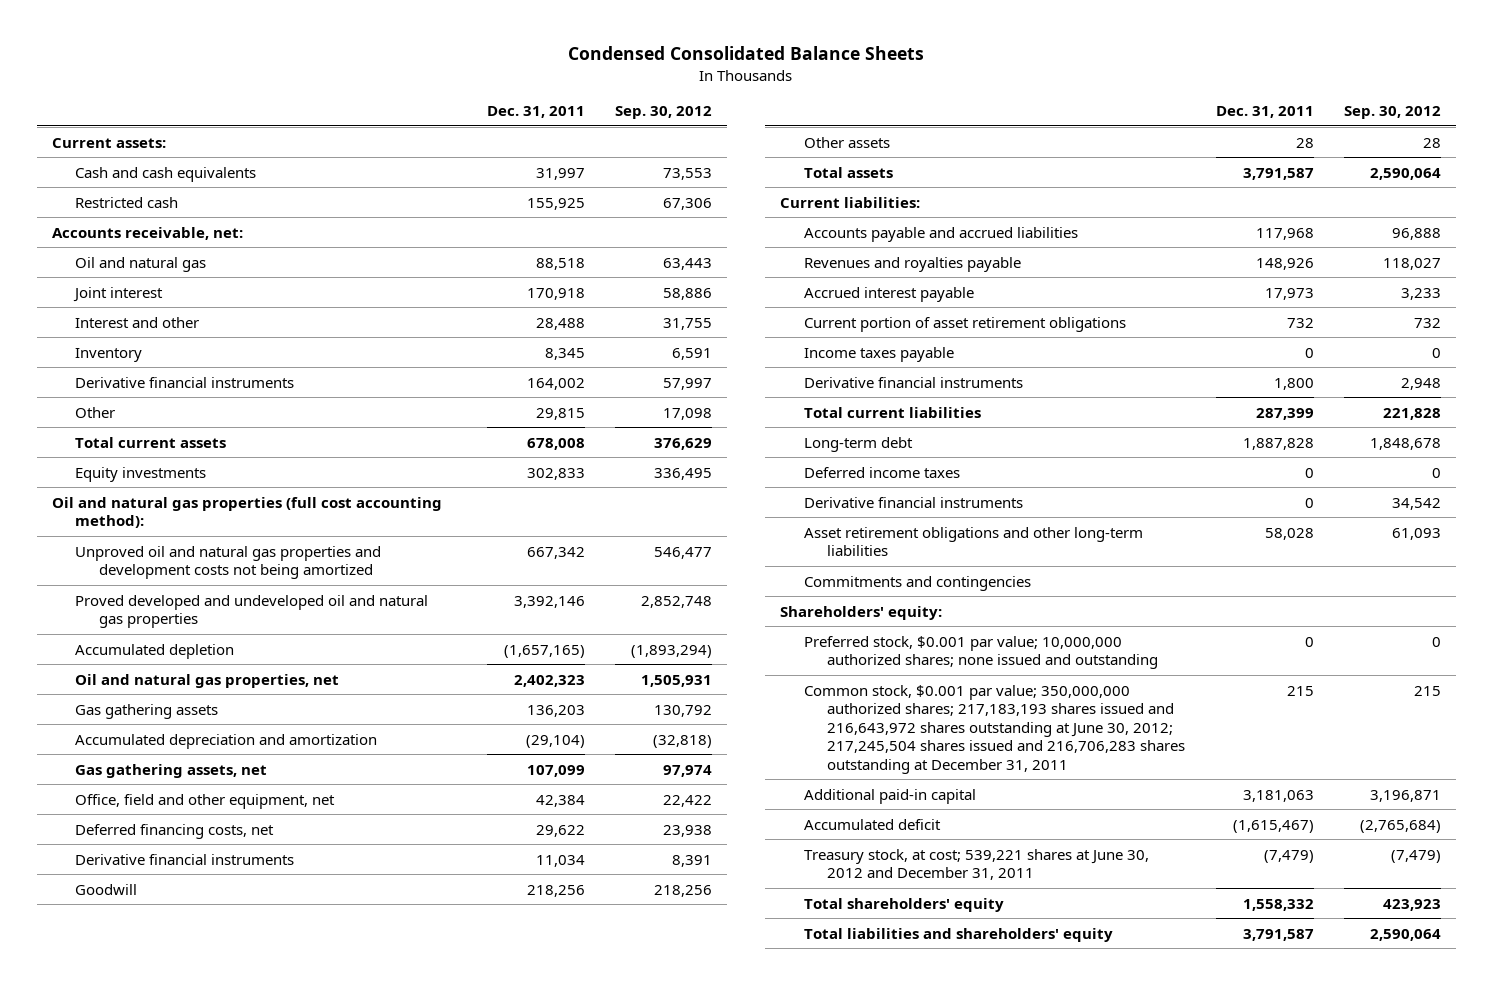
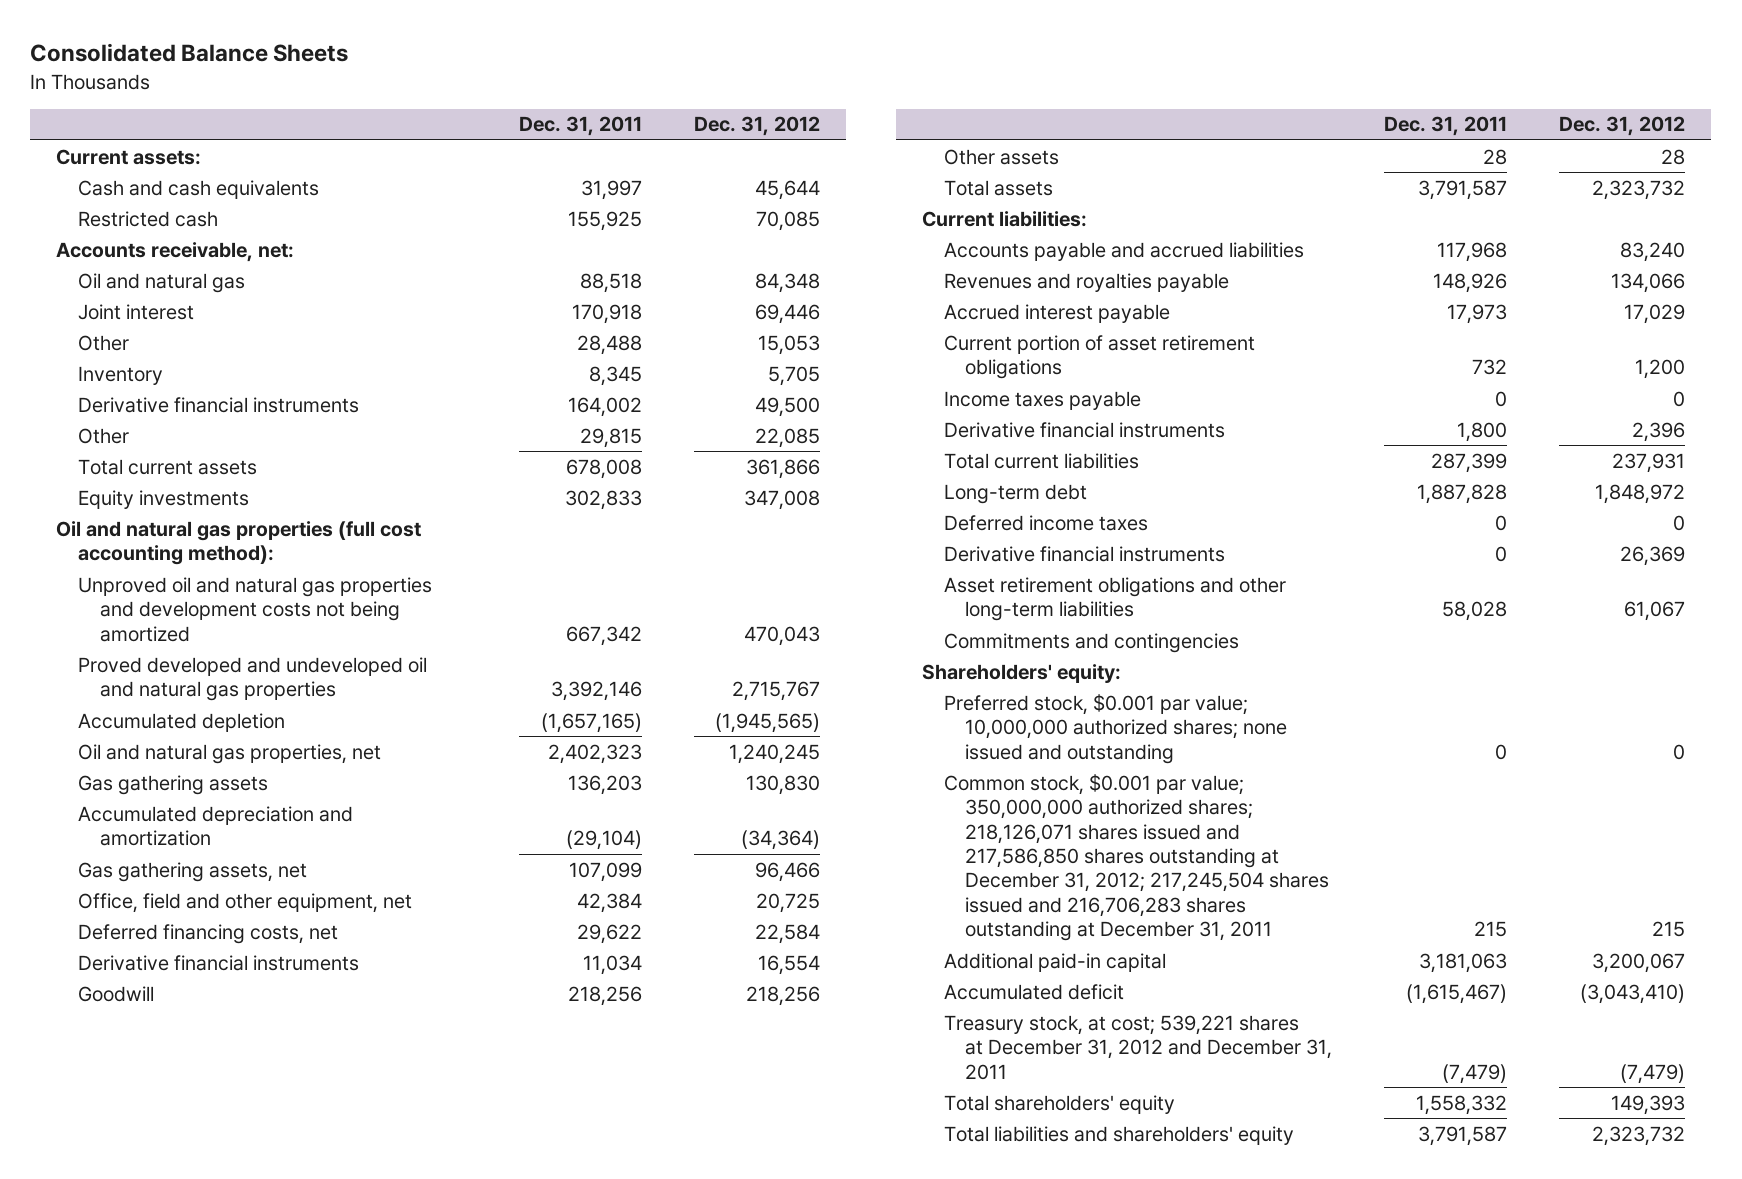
[568,46,925,61] Condensed Consolidated Balance Sheets -> [30,43,349,63] Consolidated Balance Sheets
[615,106,713,120] Sep. 30, 2012 -> none
none -> [693,116,820,137] Dec. 31, 2012
[75,316,200,328] Interest and other -> [78,334,130,351] Other
[803,684,1186,774] Common stock, $0.001 par value; 350,000,000 authorized shares; 217,183,193 shares issued and 216,643,972 shares outstanding at June 30, 2012; 217,245,504 shares issued and 216,706,283 shares outstanding at December 31, 2011 -> [943,773,1330,942] Common stock, $0.001 par value; 350,000,000 authorized shares; 218,126,071 shares issued and 217,586,850 shares outstanding at December 31, 2012; 217,245,504 shares issued and 216,706,283 shares outstanding at December 31, 2011
[803,848,1149,881] Treasury stock, at cost; 539,221 shares at June 30, 2012 and December 31, 2011 -> [943,1014,1333,1080] Treasury stock, at cost; 539,221 shares at December 31, 2012 and December 31, 2011

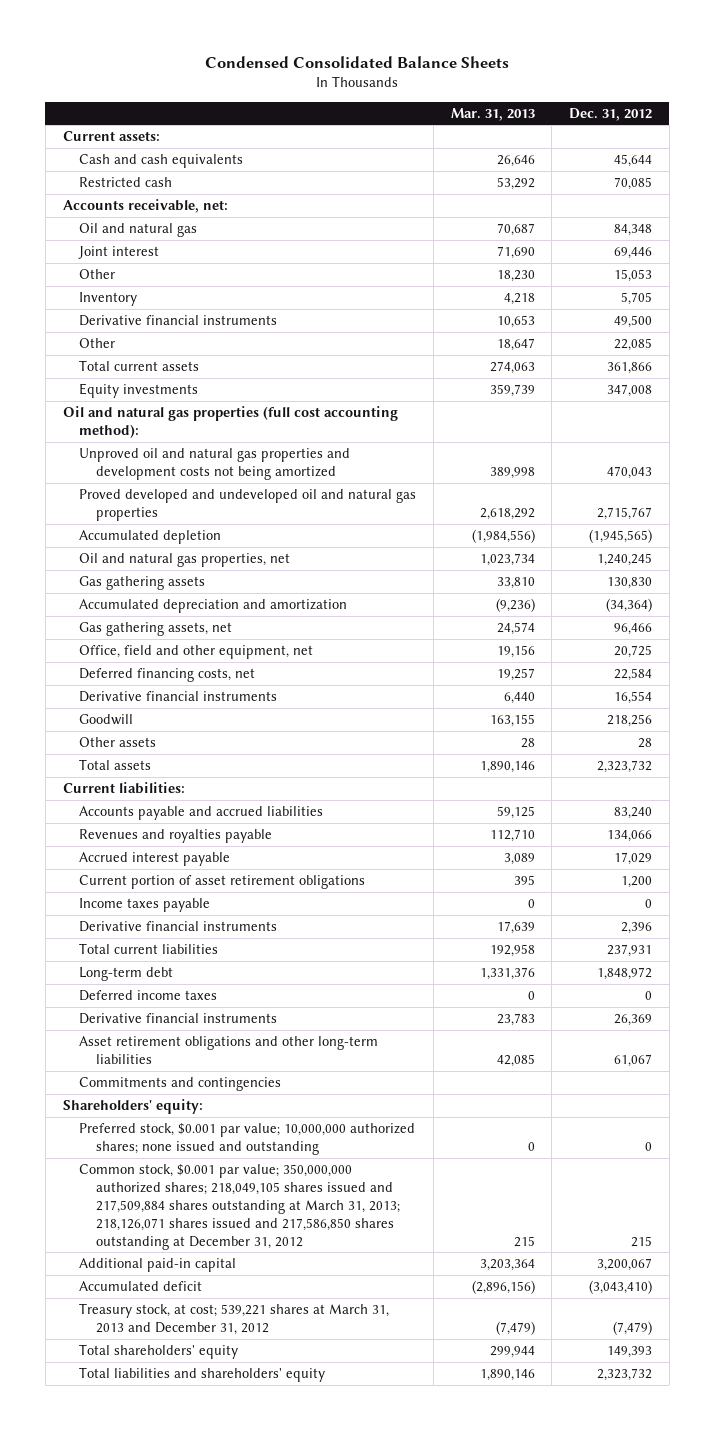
[30,43,349,63] Consolidated Balance Sheets -> [205,55,510,68] Condensed Consolidated Balance Sheets
[518,116,642,137] Dec. 31, 2011 -> none
none -> [450,107,535,121] Mar. 31, 2013
[943,773,1330,942] Common stock, $0.001 par value; 350,000,000 authorized shares; 218,126,071 shares issued and 217,586,850 shares outstanding at December 31, 2012; 217,245,504 shares issued and 216,706,283 shares outstanding at December 31, 2011 -> [79,1164,401,1250] Common stock, $0.001 par value; 350,000,000 authorized shares; 218,049,105 shares issued and 217,509,884 shares outstanding at March 31, 2013; 218,126,071 shares issued and 217,586,850 shares outstanding at December 31, 2012
[943,1014,1333,1080] Treasury stock, at cost; 539,221 shares at December 31, 2012 and December 31, 2011 -> [79,1303,390,1335] Treasury stock, at cost; 539,221 shares at March 31, 2013 and December 31, 2012

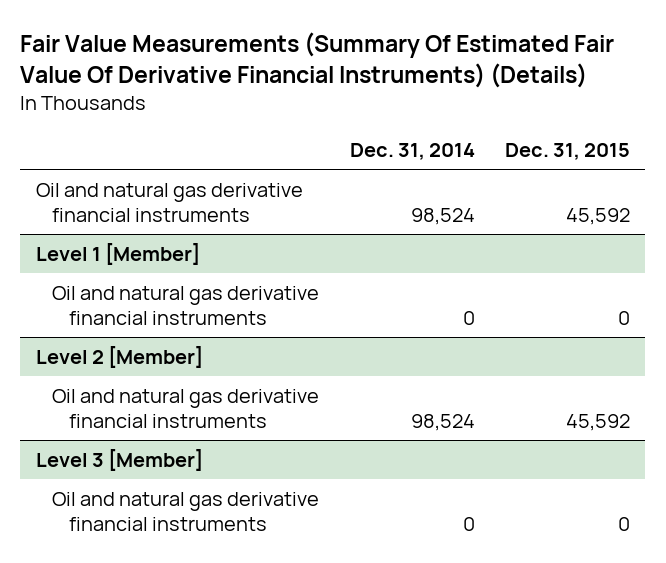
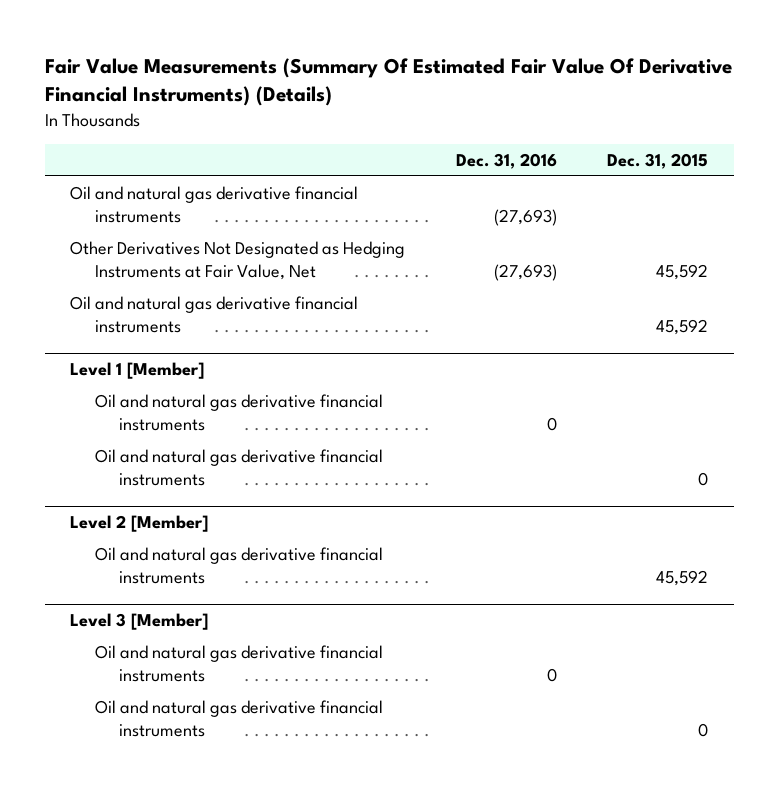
[349,143,475,161] Dec. 31, 2014 -> none
none -> [455,152,557,169] Dec. 31, 2016
none -> [70,186,359,223] Oil and natural gas derivative financial instruments
none -> [70,241,406,280] Other Derivatives Not Designated as Hedging Instruments at Fair Value, Net
none -> [94,394,383,431] Oil and natural gas derivative financial instruments
none -> [94,645,383,682] Oil and natural gas derivative financial instruments

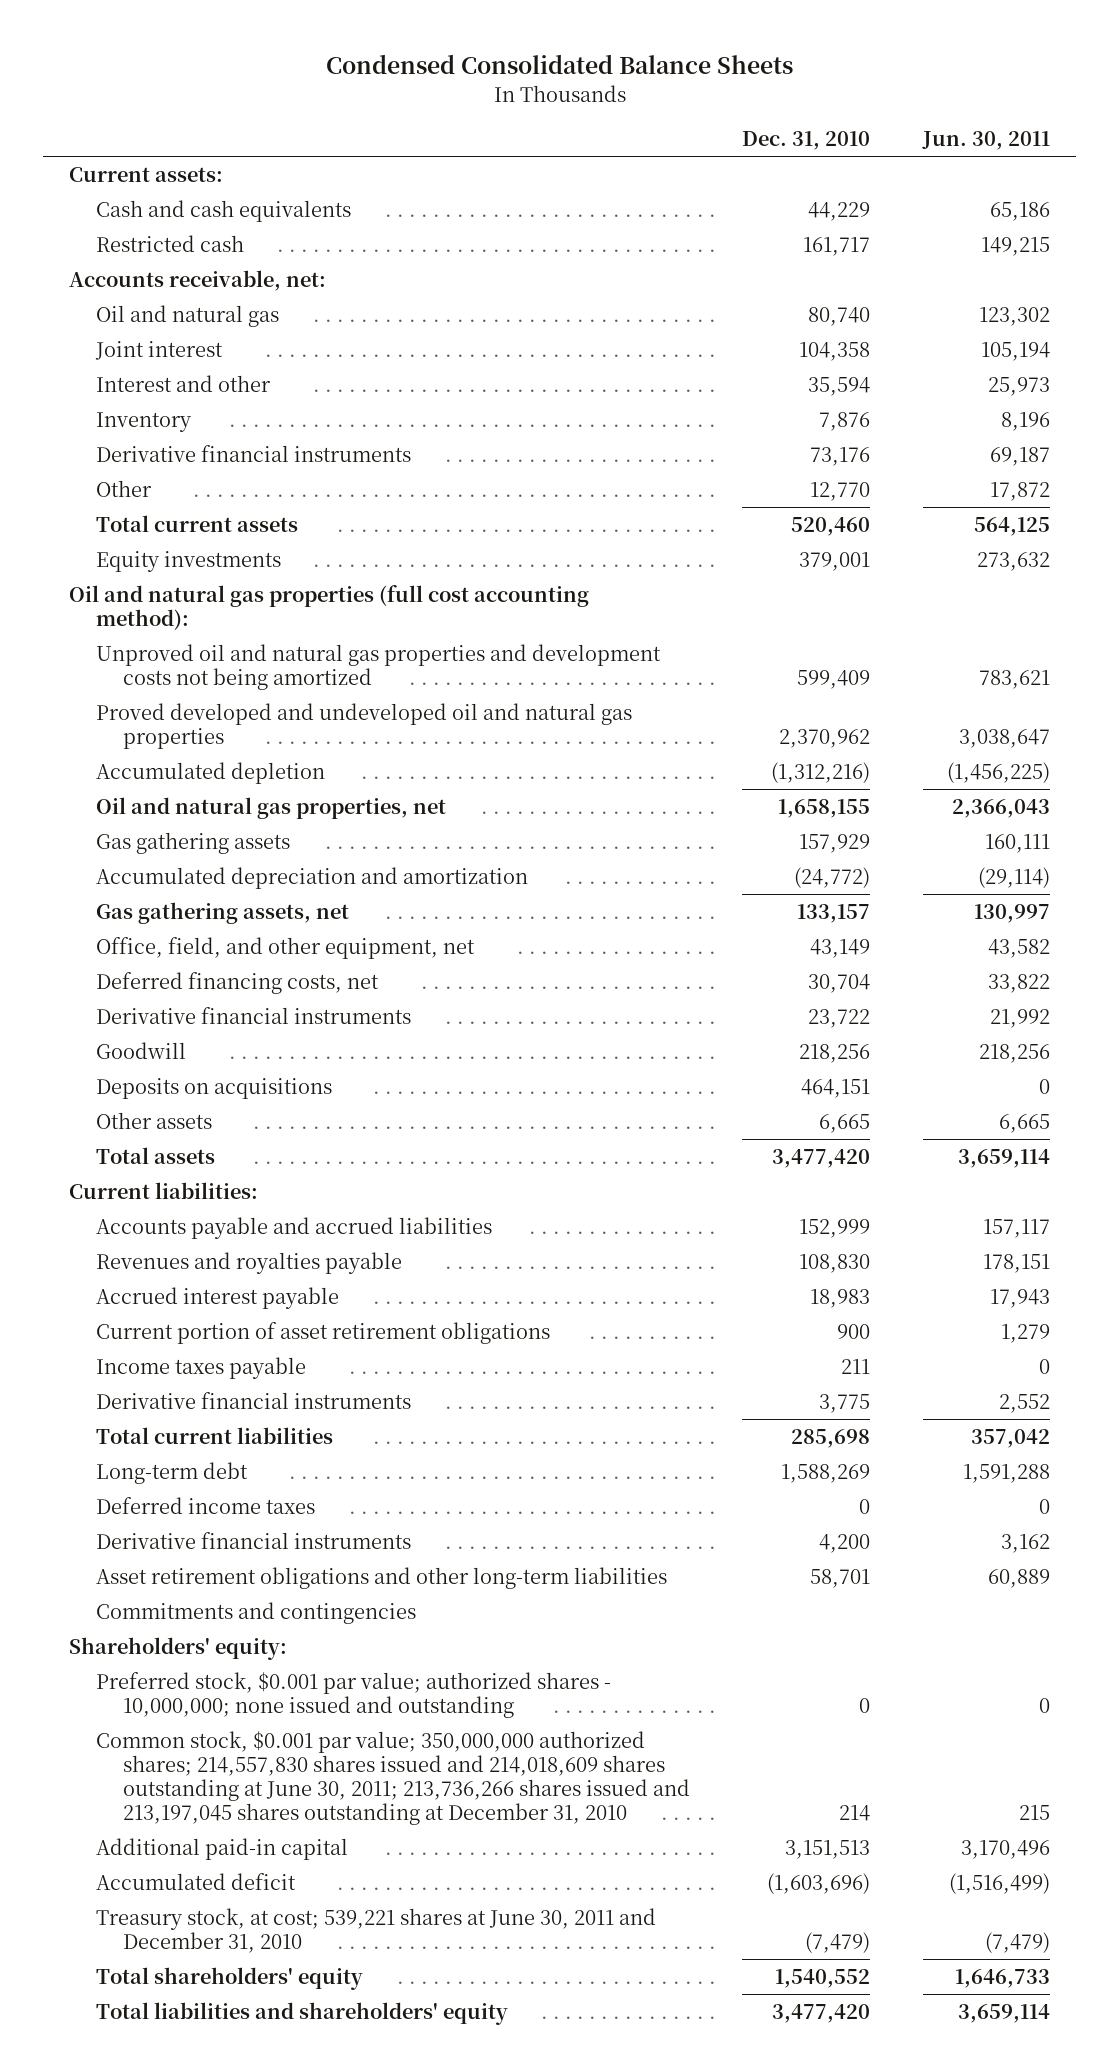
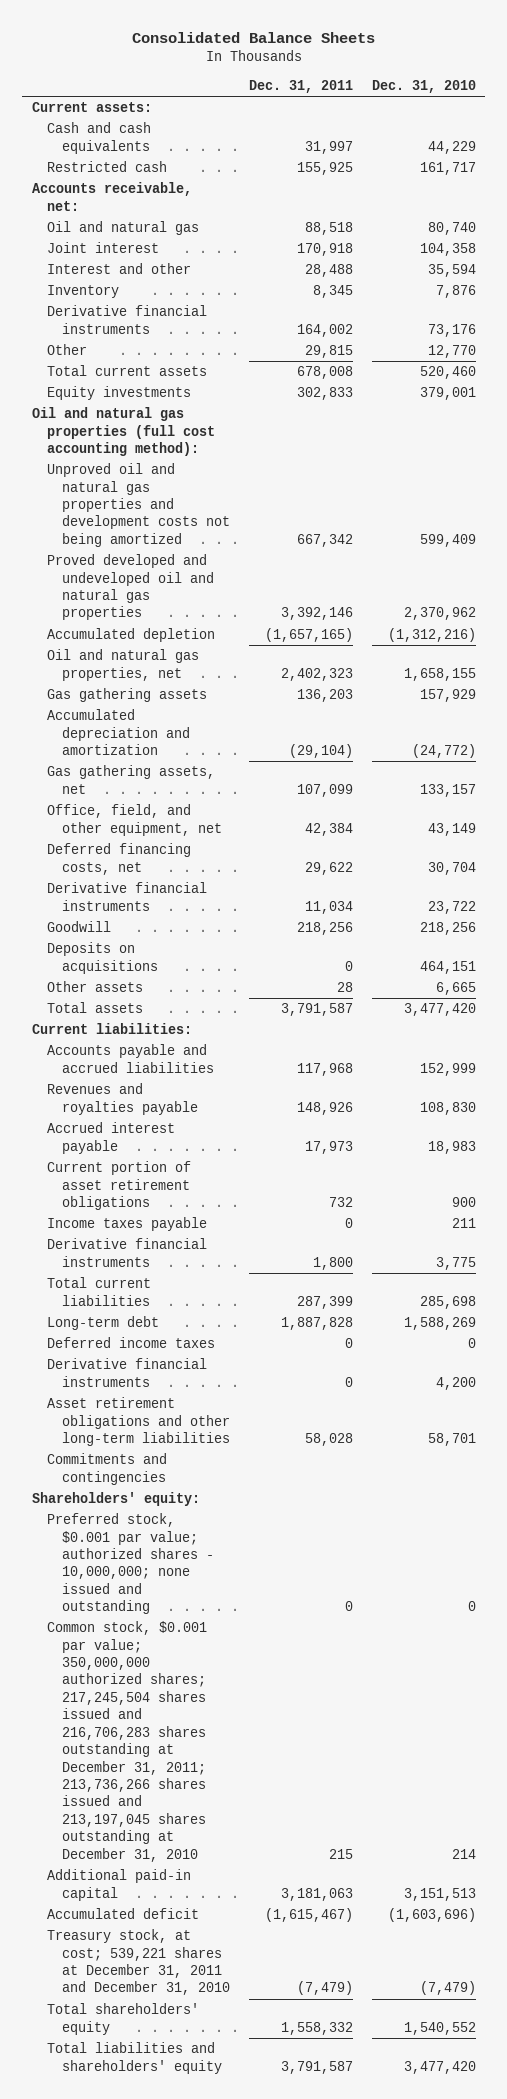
[325,54,793,75] Condensed Consolidated Balance Sheets -> [131,31,375,43] Consolidated Balance Sheets
[921,131,1050,151] Jun. 30, 2011 -> none
none -> [248,79,353,93] Dec. 31, 2011
[96,1730,690,1825] Common stock, $0.001 par value; 350,000,000 authorized shares; 214,557,830 shares issued and 214,018,609 shares outstanding at June 30, 2011; 213,736,266 shares issued and 213,197,045 shares outstanding at December 31, 2010 -> [46,1621,207,1862] Common stock, $0.001 par value; 350,000,000 authorized shares; 217,245,504 shares issued and 216,706,283 shares outstanding at December 31, 2011; 213,736,266 shares issued and 213,197,045 shares outstanding at December 31, 2010
[96,1907,657,1953] Treasury stock, at cost; 539,221 shares at June 30, 2011 and December 31, 2010 -> [46,1929,230,1996] Treasury stock, at cost; 539,221 shares at December 31, 2011 and December 31, 2010

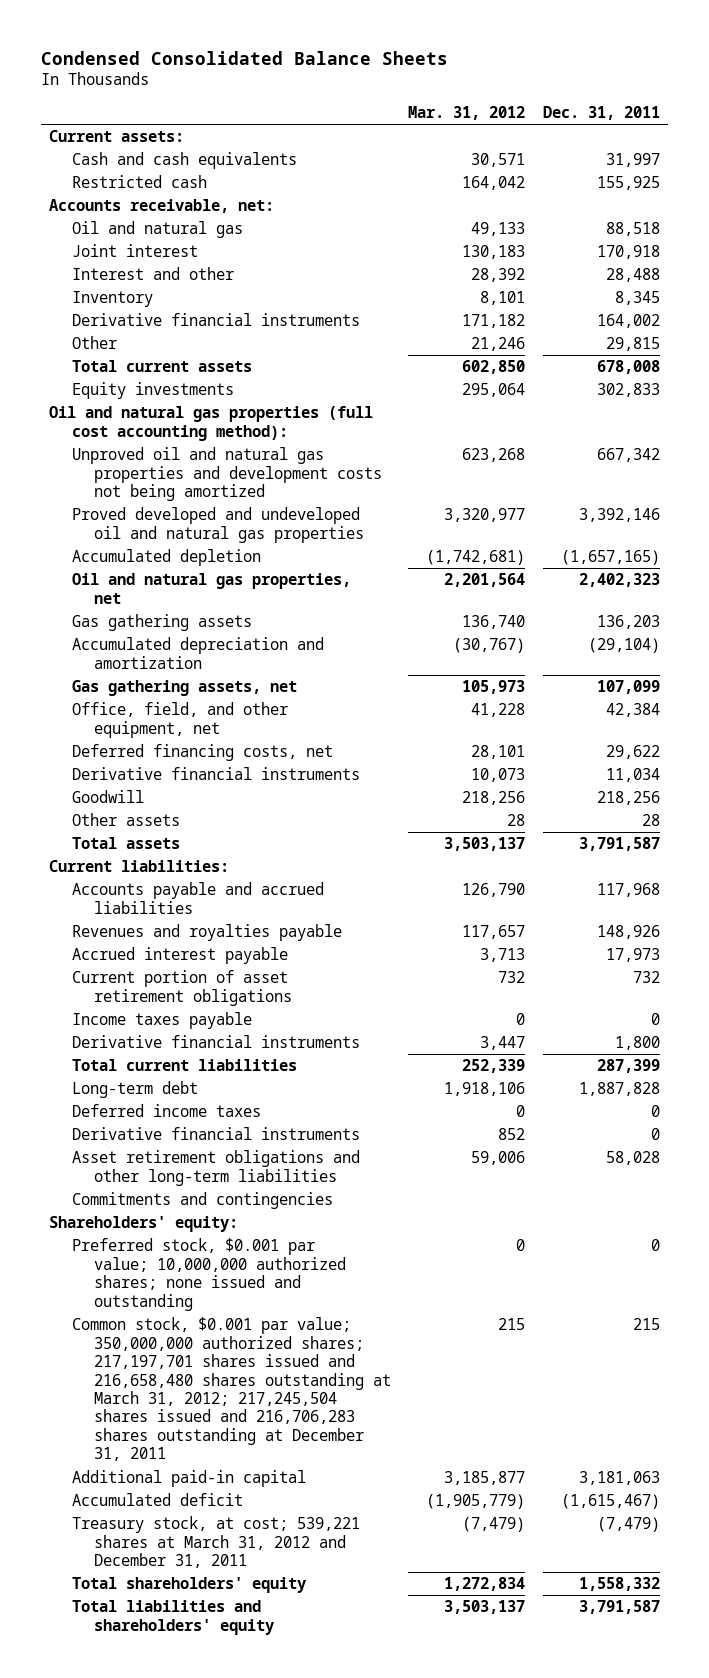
[131,31,375,43] Consolidated Balance Sheets -> [40,50,448,65] Condensed Consolidated Balance Sheets
[371,79,476,93] Dec. 31, 2010 -> none
none -> [408,105,526,120] Mar. 31, 2012
[46,942,158,974] Deposits on acquisitions -> none
[46,1513,214,1615] Preferred stock, $0.001 par value; authorized shares - 10,000,000; none issued and outstanding -> [71,1238,346,1311] Preferred stock, $0.001 par value; 10,000,000 authorized shares; none issued and outstanding
[46,1621,207,1862] Common stock, $0.001 par value; 350,000,000 authorized shares; 217,245,504 shares issued and 216,706,283 shares outstanding at December 31, 2011; 213,736,266 shares issued and 213,197,045 shares outstanding at December 31, 2010 -> [71,1317,391,1462] Common stock, $0.001 par value; 350,000,000 authorized shares; 217,197,701 shares issued and 216,658,480 shares outstanding at March 31, 2012; 217,245,504 shares issued and 216,706,283 shares outstanding at December 31, 2011
[46,1929,230,1996] Treasury stock, at cost; 539,221 shares at December 31, 2011 and December 31, 2010 -> [71,1516,360,1569] Treasury stock, at cost; 539,221 shares at March 31, 2012 and December 31, 2011

